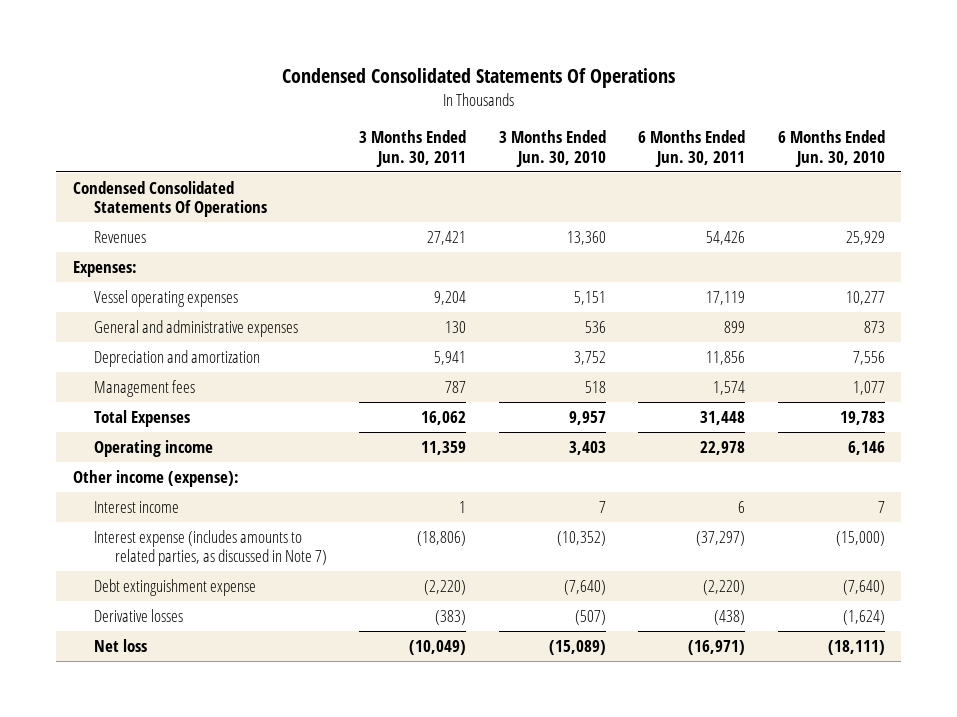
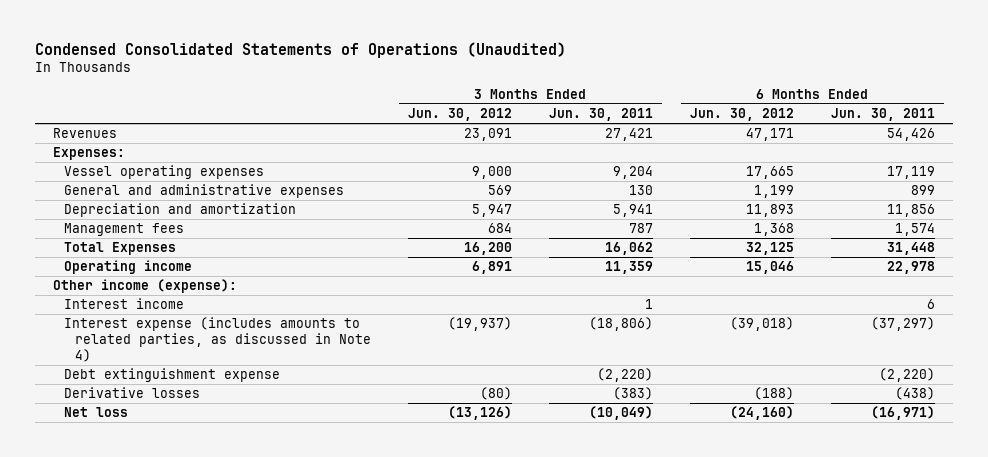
[281,67,675,88] Condensed Consolidated Statements Of Operations -> [34,41,566,58] Condensed Consolidated Statements of Operations (Unaudited)
[498,130,606,167] 3 Months Ended Jun. 30, 2010 -> none
[777,130,885,167] 6 Months Ended Jun. 30, 2010 -> none
none -> [407,108,512,122] Jun. 30, 2012
none -> [689,108,794,122] Jun. 30, 2012
[72,180,267,218] Condensed Consolidated Statements Of Operations -> none
[93,529,327,567] Interest expense (includes amounts to related parties, as discussed in Note 7) -> [64,317,371,362] Interest expense (includes amounts to related parties, as discussed in Note 4)

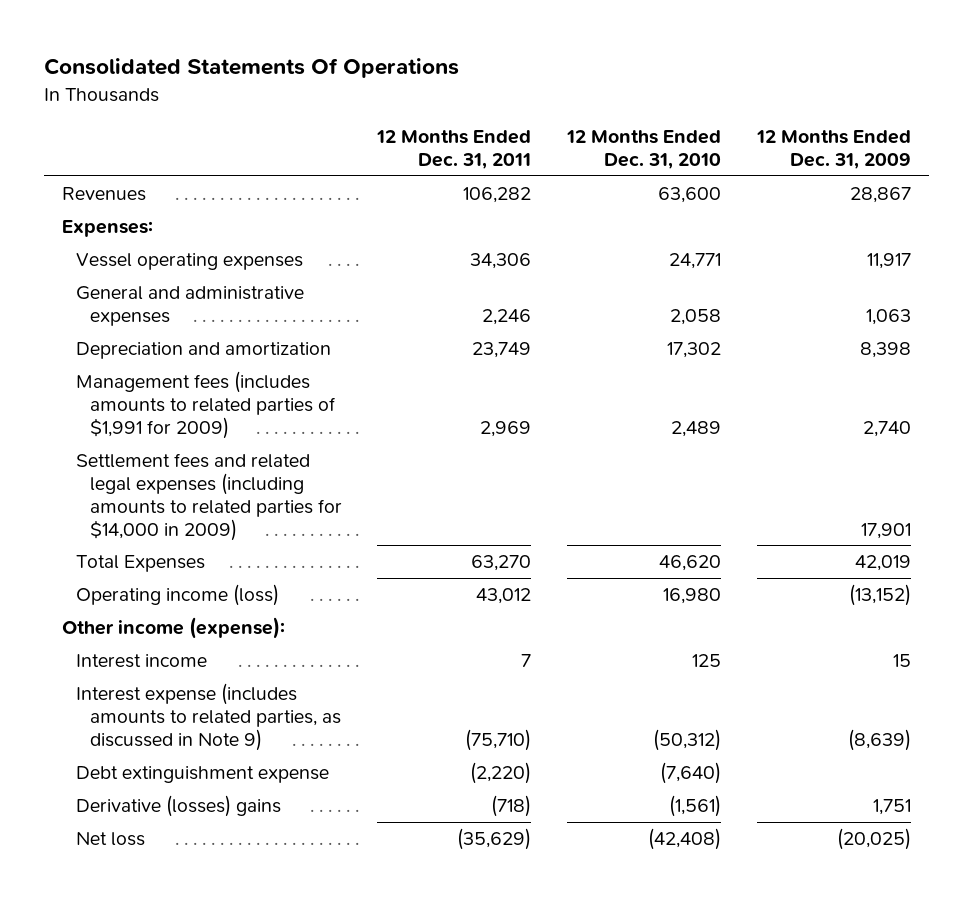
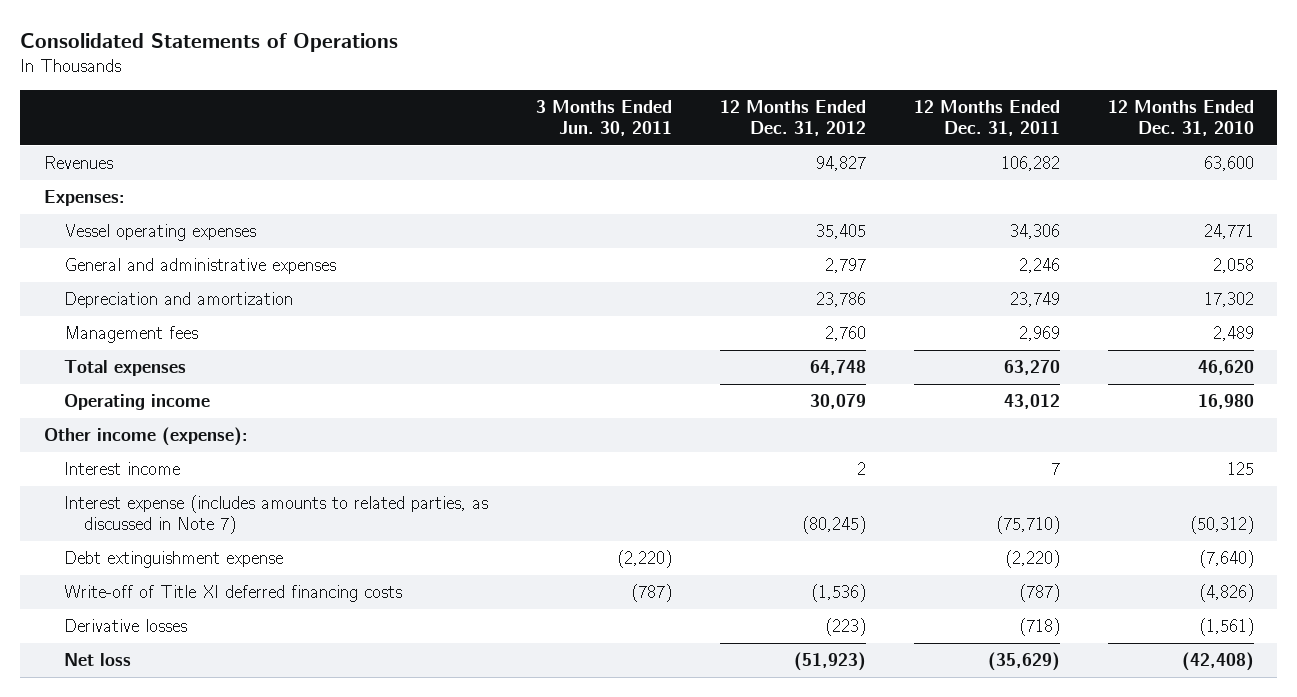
[43,58,459,79] Consolidated Statements Of Operations -> [20,32,399,52] Consolidated Statements of Operations
[756,130,912,170] 12 Months Ended Dec. 31, 2009 -> none
none -> [535,99,672,137] 3 Months Ended Jun. 30, 2011
none -> [719,99,866,137] 12 Months Ended Dec. 31, 2012
[75,453,342,541] Settlement fees and related legal expenses (including amounts to related parties for $14,000 in 2009) -> none
[75,371,336,439] Management fees (includes amounts to related parties of $1,991 for 2009) -> [63,326,198,344] Management fees
[75,555,205,573] Total Expenses -> [63,360,186,377] Total expenses
[75,584,279,607] Operating income (loss) -> [63,394,210,411] Operating income
[75,683,341,751] Interest expense (includes amounts to related parties, as discussed in Note 9) -> [63,495,488,535] Interest expense (includes amounts to related parties, as discussed in Note 7)
none -> [63,585,402,603] Write-off of Title XI deferred financing costs
[75,795,281,818] Derivative (losses) gains -> [63,619,187,633] Derivative losses

